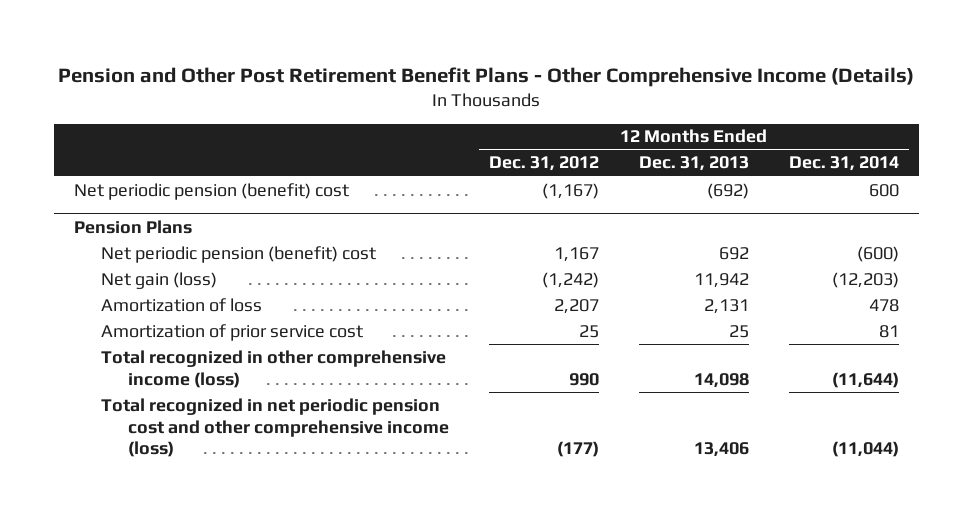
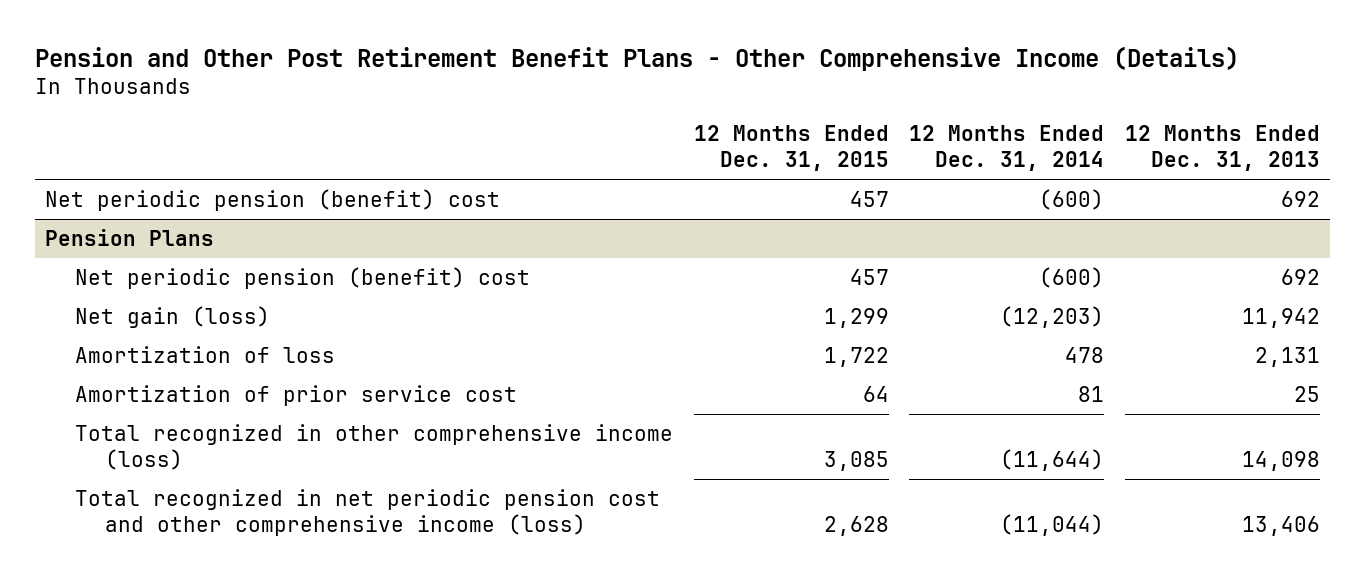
[488,156,599,172] Dec. 31, 2012 -> none
none -> [693,125,889,172] 12 Months Ended Dec. 31, 2015
[706,182,749,199] (692) -> [1280,190,1320,207] 692
[868,183,899,197] 600 -> [1039,188,1105,210] (600)

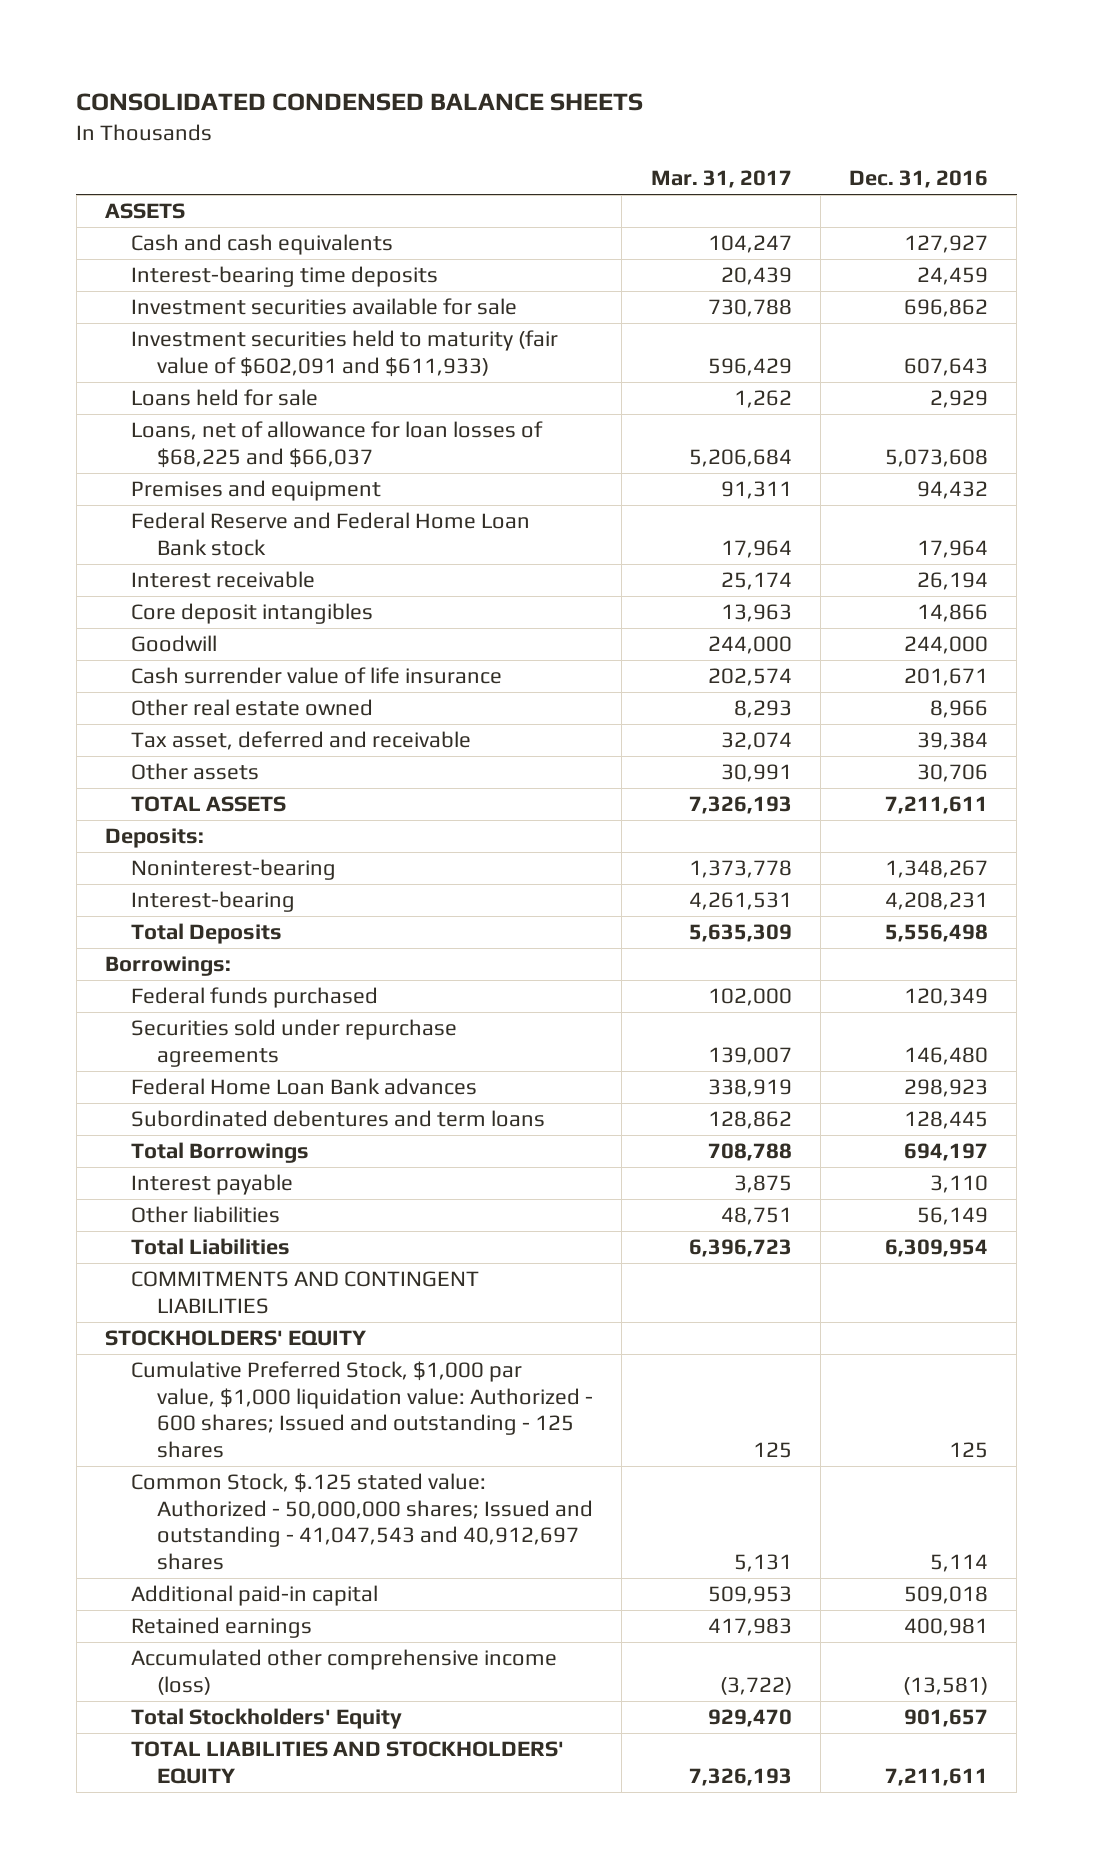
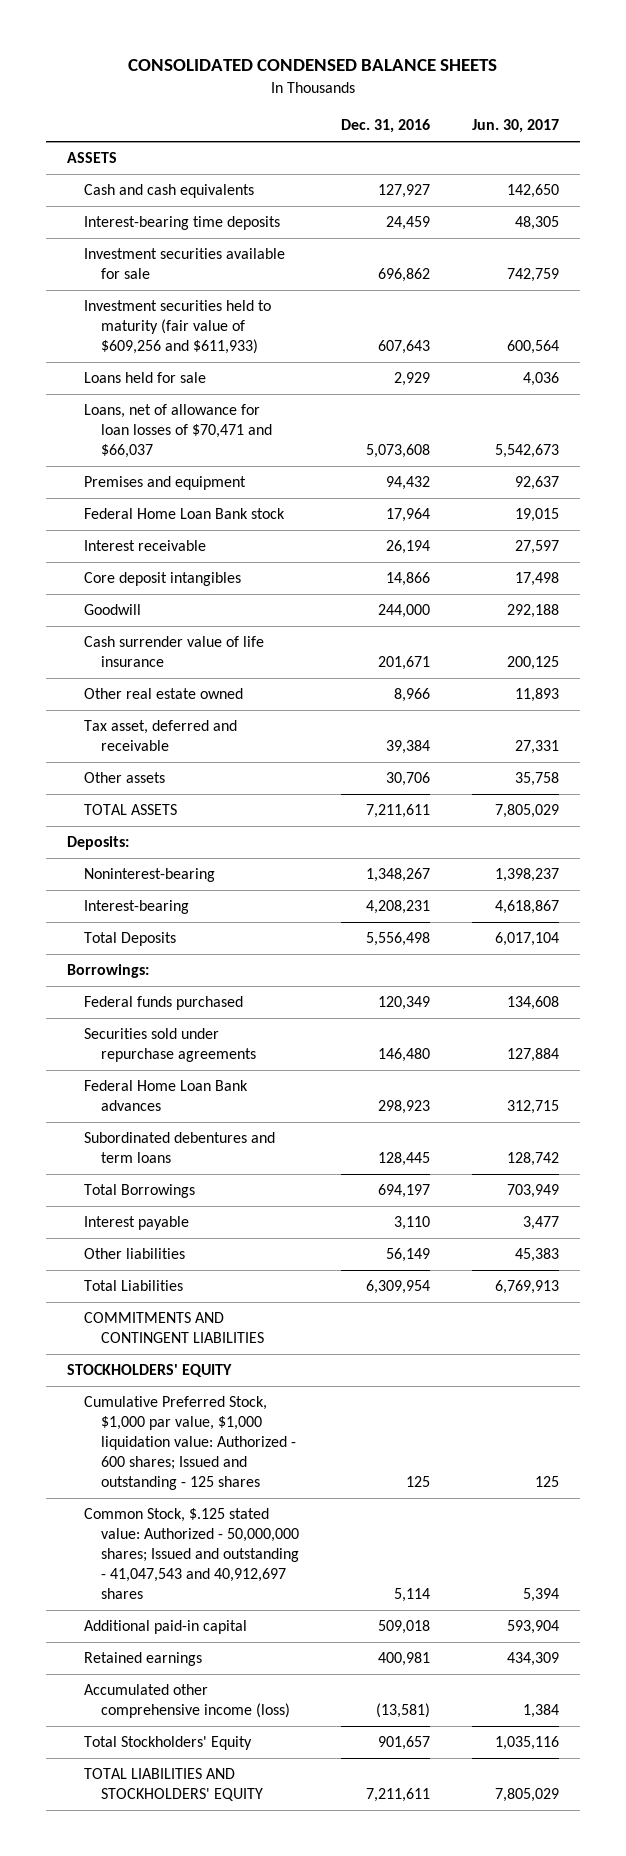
[650,170,792,189] Mar. 31, 2017 -> none
none -> [472,119,560,134] Jun. 30, 2017
[131,330,559,377] Investment securities held to maturity (fair value of $602,091 and $611,933) -> [83,300,271,355] Investment securities held to maturity (fair value of $609,256 and $611,933)
[131,421,544,468] Loans, net of allowance for loan losses of $68,225 and $66,037 -> [83,404,272,459] Loans, net of allowance for loan losses of $70,471 and $66,037
[131,512,531,556] Federal Reserve and Federal Home Loan Bank stock -> [83,508,285,520] Federal Home Loan Bank stock

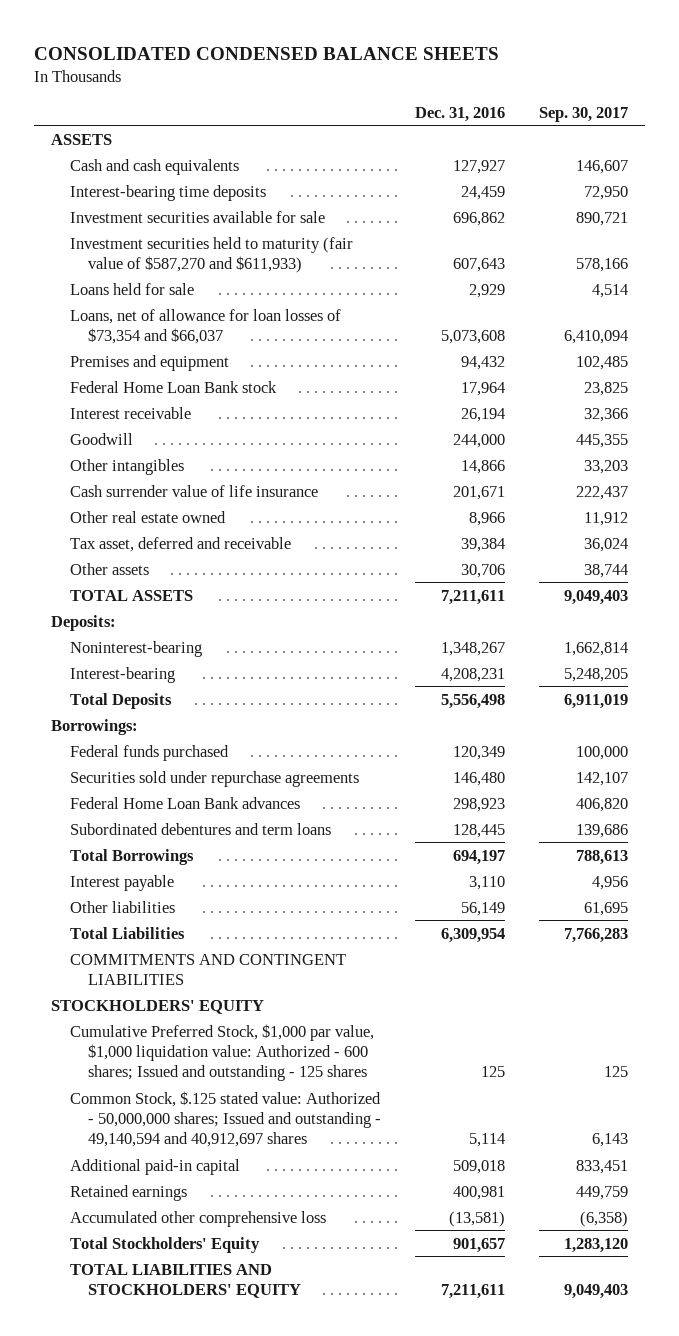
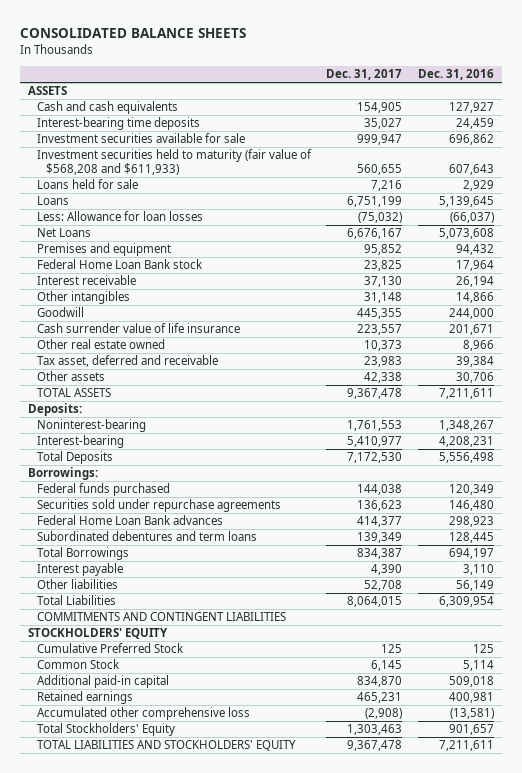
[33,46,499,60] CONSOLIDATED CONDENSED BALANCE SHEETS -> [20,28,247,39] CONSOLIDATED BALANCE SHEETS
[539,106,629,122] Sep. 30, 2017 -> none
none -> [326,69,403,81] Dec. 31, 2017
[69,236,353,273] Investment securities held to maturity (fair value of $587,270 and $611,933) -> [36,149,312,175] Investment securities held to maturity (fair value of $568,208 and $611,933)
none -> [36,196,69,206] Loans
none -> [36,211,203,222] Less: Allowance for loan losses
[69,308,341,344] Loans, net of allowance for loan losses of $73,354 and $66,037 -> [36,228,91,238] Net Loans
[69,432,133,445] Goodwill -> [36,307,84,318] Goodwill
[69,1023,374,1081] Cumulative Preferred Stock, $1,000 par value, $1,000 liquidation value: Authorized - 600 shares; Issued and outstanding - 125 shares -> [36,643,184,654] Cumulative Preferred Stock
[69,1090,382,1147] Common Stock, $.125 stated value: Authorized - 50,000,000 shares; Issued and outstanding - 49,140,594 and 40,912,697 shares -> [36,659,120,670] Common Stock

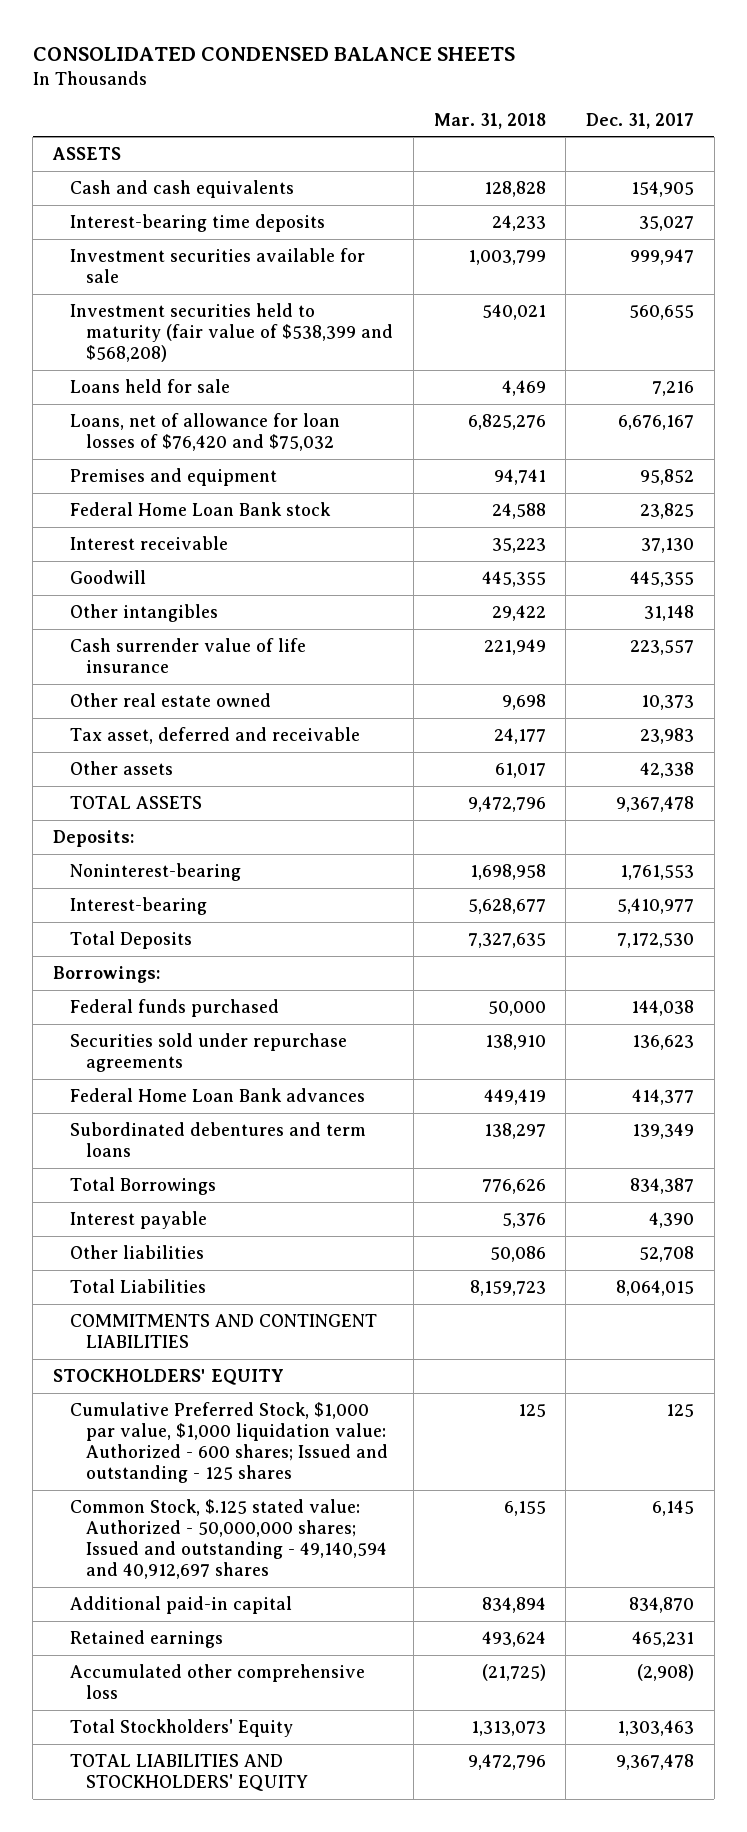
[20,28,247,39] CONSOLIDATED BALANCE SHEETS -> [32,46,515,61] CONSOLIDATED CONDENSED BALANCE SHEETS
[417,69,494,81] Dec. 31, 2016 -> none
none -> [433,112,546,129] Mar. 31, 2018
[36,149,312,175] Investment securities held to maturity (fair value of $568,208 and $611,933) -> [69,302,394,363] Investment securities held to maturity (fair value of $538,399 and $568,208)
[36,196,69,206] Loans -> none
[36,211,203,222] Less: Allowance for loan losses -> none
[36,228,91,238] Net Loans -> [69,412,340,452] Loans, net of allowance for loan losses of $76,420 and $75,032
[36,291,130,305] Other intangibles -> [69,603,218,622] Other intangibles
[36,643,184,654] Cumulative Preferred Stock -> [69,1401,389,1484] Cumulative Preferred Stock, $1,000 par value, $1,000 liquidation value: Authorized - 600 shares; Issued and outstanding - 125 shares
[36,659,120,670] Common Stock -> [69,1498,388,1580] Common Stock, $.125 stated value: Authorized - 50,000,000 shares; Issued and outstanding - 49,140,594 and 40,912,697 shares

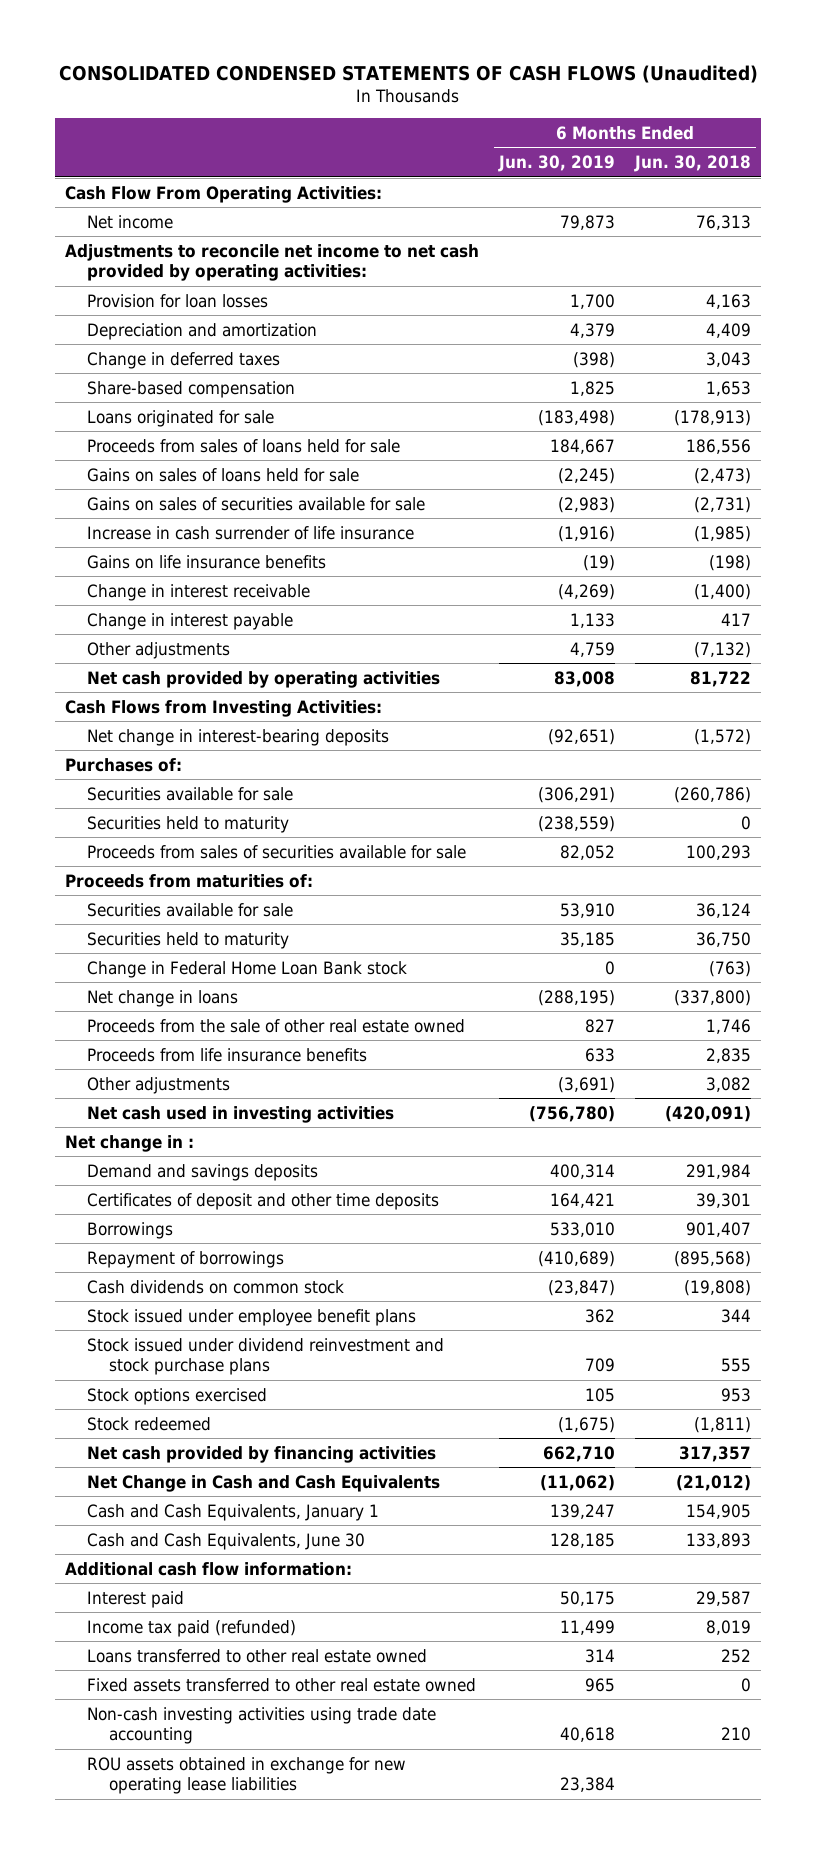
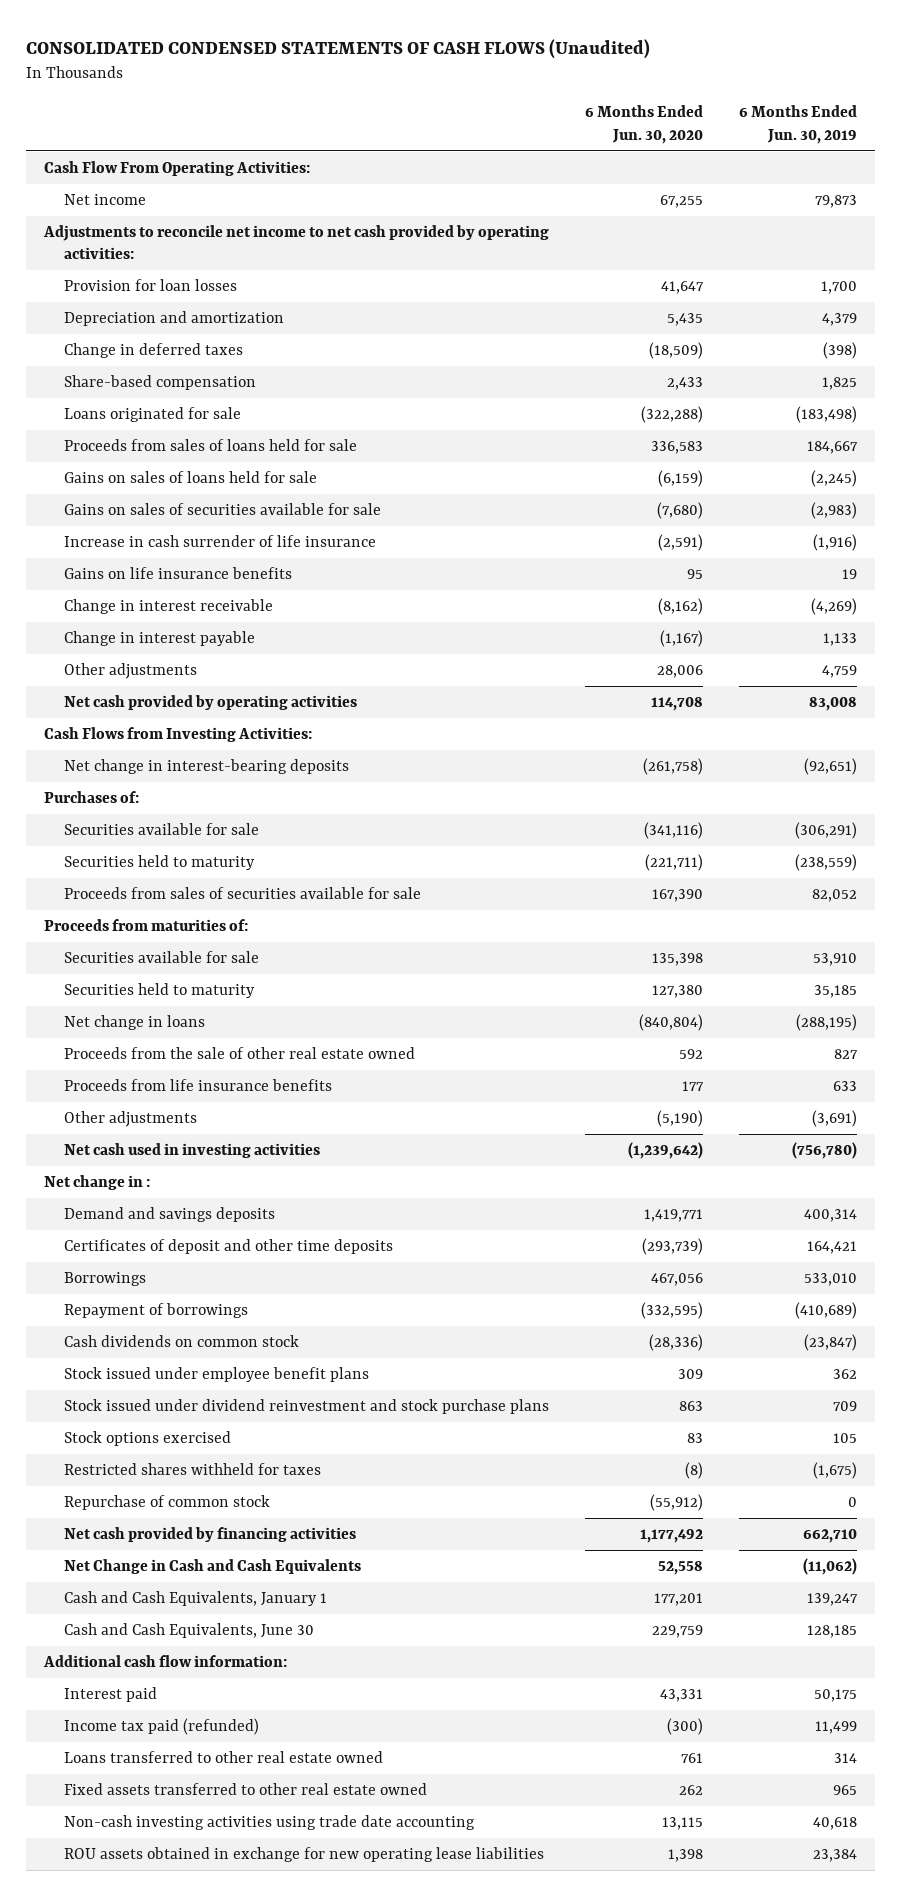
[633,155,751,173] Jun. 30, 2018 -> none
none -> [585,105,704,144] 6 Months Ended Jun. 30, 2020
[582,554,615,571] (19) -> [842,569,858,580] 19
[86,960,407,978] Change in Federal Home Loan Bank stock -> none
none -> [64,1463,322,1476] Restricted shares withheld for taxes
[86,1416,211,1431] Stock redeemed -> [64,1495,271,1511] Repurchase of common stock
[557,1416,615,1433] (1,675) -> [848,1497,858,1508] 0

